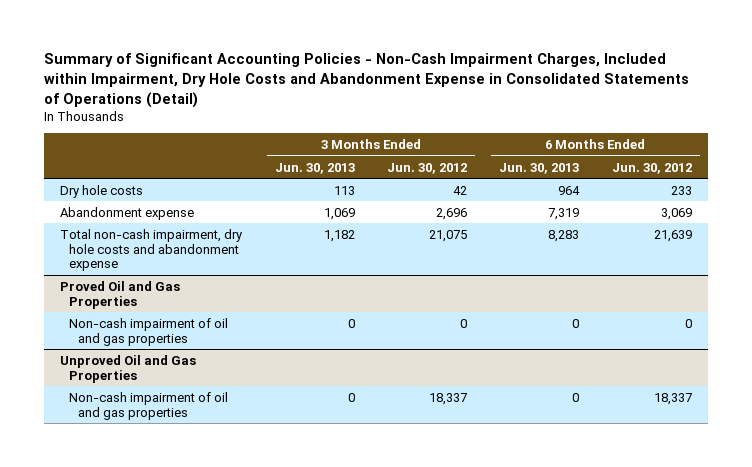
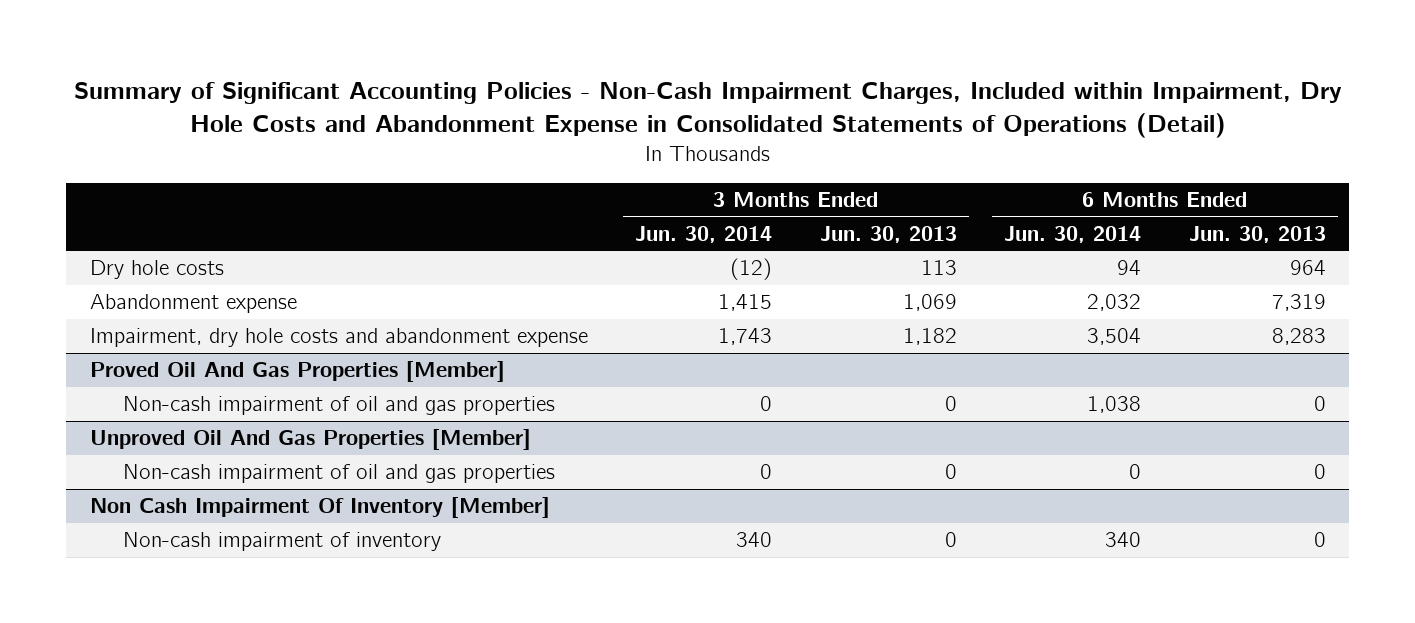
[386,162,467,174] Jun. 30, 2012 -> none
[611,162,692,174] Jun. 30, 2012 -> none
none -> [635,225,773,243] Jun. 30, 2014
none -> [1004,225,1142,243] Jun. 30, 2014
[60,228,243,272] Total non-cash impairment, dry hole costs and abandonment expense -> [89,328,588,348] Impairment, dry hole costs and abandonment expense
[60,280,181,309] Proved Oil and Gas Properties -> [89,361,505,383] Proved Oil And Gas Properties [Member]
[60,354,197,383] Unproved Oil and Gas Properties -> [89,429,531,451] Unproved Oil And Gas Properties [Member]
none -> [89,497,550,519] Non Cash Impairment Of Inventory [Member]
none -> [122,532,441,552] Non-cash impairment of inventory

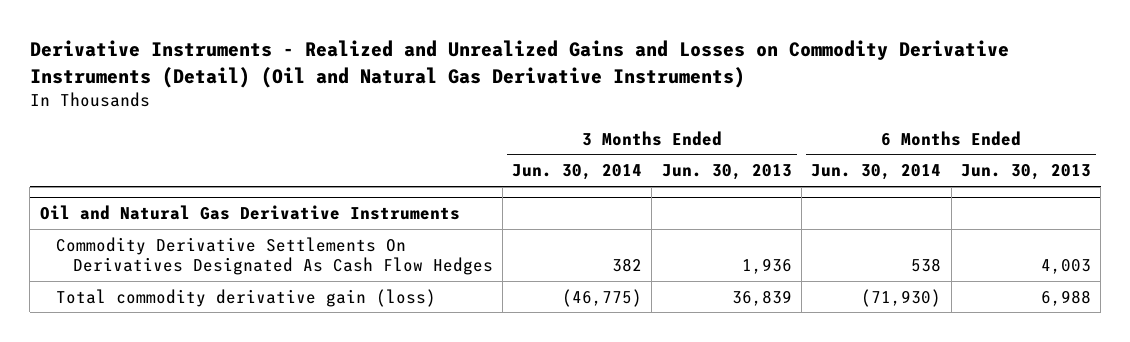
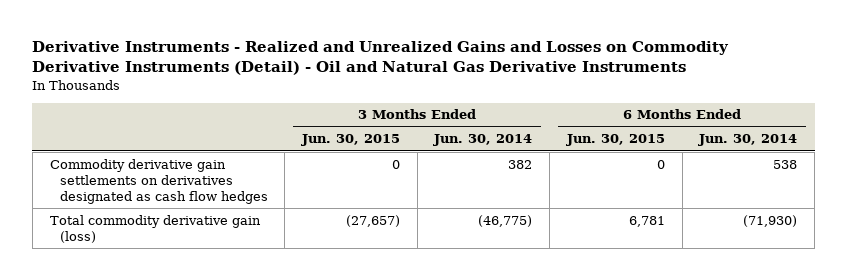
[29,40,1009,89] Derivative Instruments - Realized and Unrealized Gains and Losses on Commodity Derivative Instruments (Detail) (Oil and Natural Gas Derivative Instruments) -> [32,41,730,76] Derivative Instruments - Realized and Unrealized Gains and Losses on Commodity Derivative Instruments (Detail) - Oil and Natural Gas Derivative Instruments
[661,164,792,181] Jun. 30, 2013 -> none
[960,164,1091,181] Jun. 30, 2013 -> none
none -> [301,134,401,147] Jun. 30, 2015
none -> [565,134,665,147] Jun. 30, 2015
[39,204,460,220] Oil and Natural Gas Derivative Instruments -> none
[56,236,493,276] Commodity Derivative Settlements On Derivatives Designated As Cash Flow Hedges -> [49,158,268,205] Commodity derivative gain settlements on derivatives designated as cash flow hedges

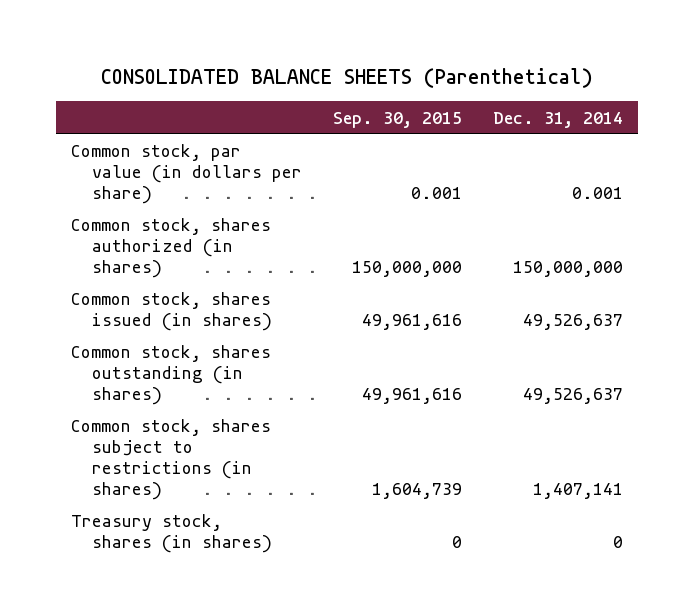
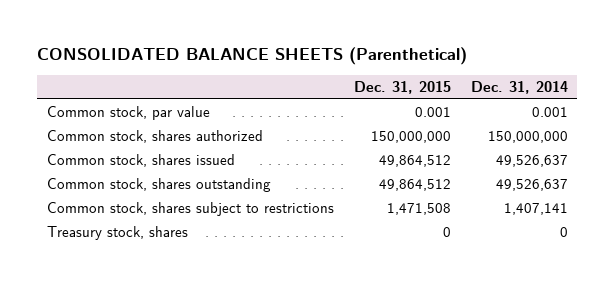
[333,111,463,128] Sep. 30, 2015 -> none
none -> [353,80,451,94] Dec. 31, 2015
[71,144,303,205] Common stock, par value (in dollars per share) -> [47,106,211,121] Common stock, par value
[71,218,272,279] Common stock, shares authorized (in shares) -> [47,130,264,144] Common stock, shares authorized
[71,292,273,332] Common stock, shares issued (in shares) -> [47,154,236,168] Common stock, shares issued
[71,345,272,406] Common stock, shares outstanding (in shares) -> [47,178,272,193] Common stock, shares outstanding
[71,419,272,501] Common stock, shares subject to restrictions (in shares) -> [47,202,335,217] Common stock, shares subject to restrictions
[71,514,273,554] Treasury stock, shares (in shares) -> [47,226,189,241] Treasury stock, shares

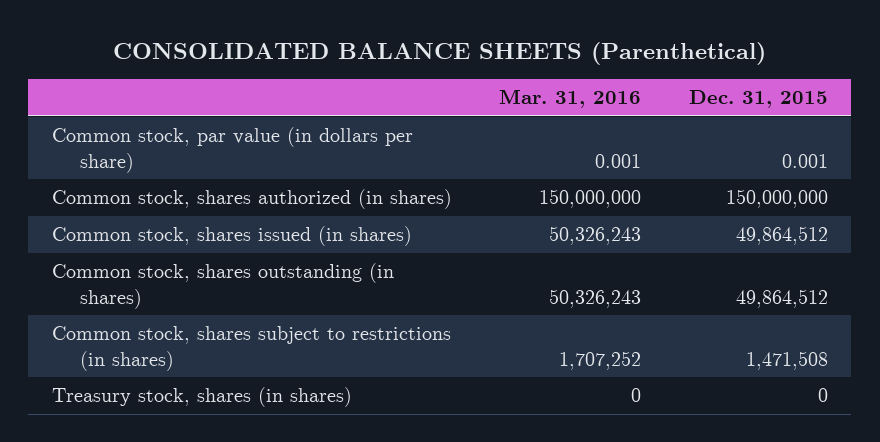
[470,80,568,94] Dec. 31, 2014 -> none
none -> [499,89,642,109] Mar. 31, 2016
[47,106,211,121] Common stock, par value -> [52,127,414,173] Common stock, par value (in dollars per share)
[47,130,264,144] Common stock, shares authorized -> [52,189,453,210] Common stock, shares authorized (in shares)
[47,154,236,168] Common stock, shares issued -> [52,226,413,247] Common stock, shares issued (in shares)
[47,178,272,193] Common stock, shares outstanding -> [52,263,395,309] Common stock, shares outstanding (in shares)
[47,202,335,217] Common stock, shares subject to restrictions -> [52,326,452,371] Common stock, shares subject to restrictions (in shares)
[47,226,189,241] Treasury stock, shares -> [52,387,353,408] Treasury stock, shares (in shares)

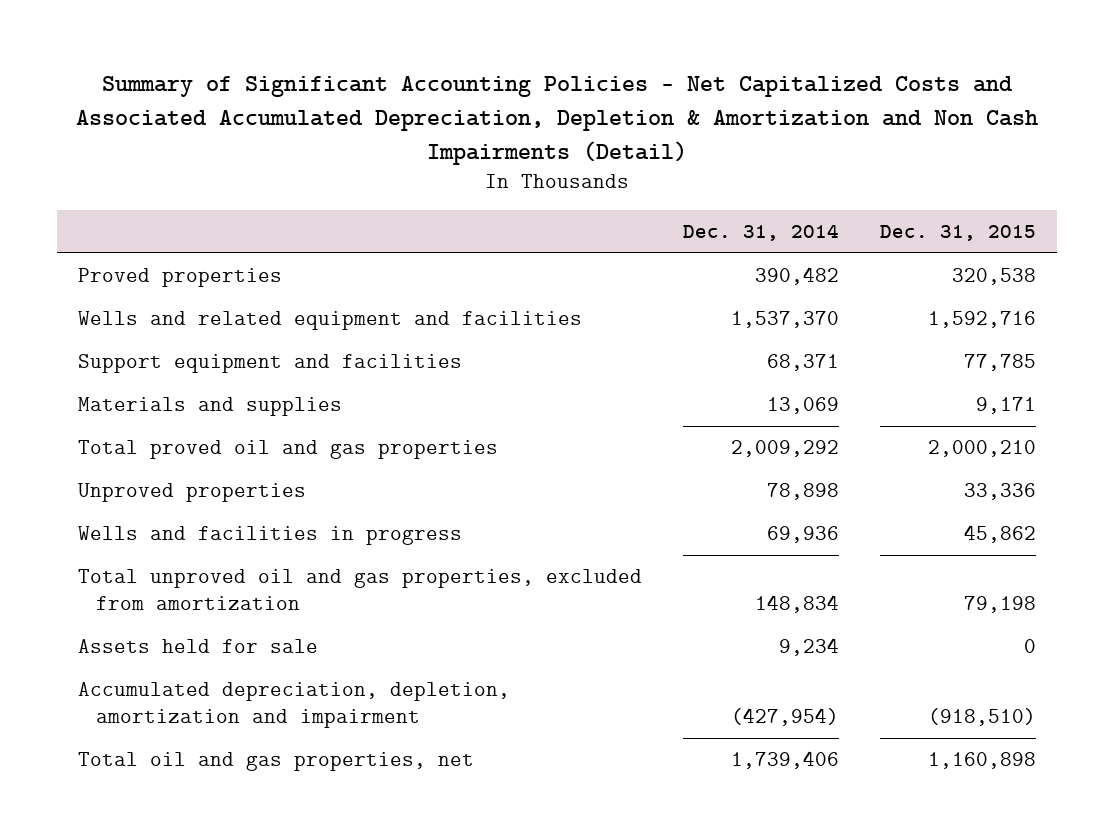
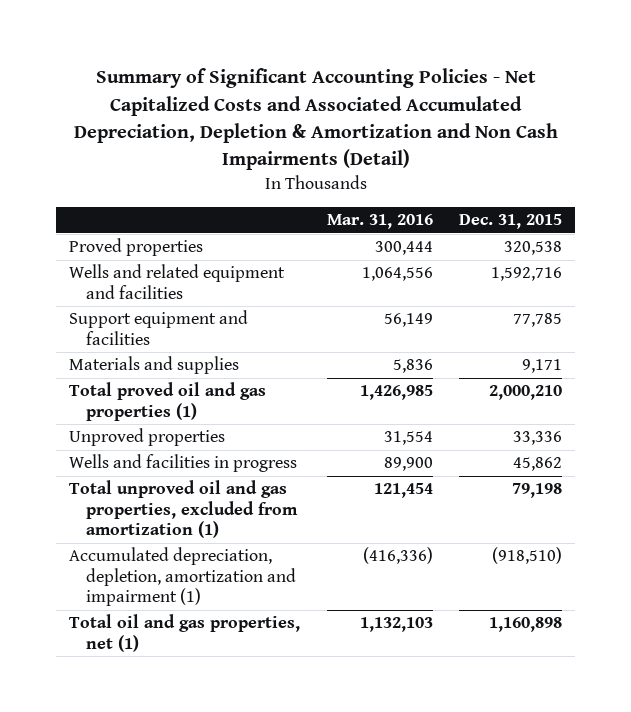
[683,223,840,241] Dec. 31, 2014 -> none
none -> [326,214,433,230] Mar. 31, 2016
[78,440,499,460] Total proved oil and gas properties -> [69,382,267,421] Total proved oil and gas properties (1)
[78,639,319,654] Assets held for sale -> none
[78,569,643,611] Total unproved oil and gas properties, excluded from amortization -> [69,480,299,539] Total unproved oil and gas properties, excluded from amortization (1)
[78,682,511,729] Accumulated depreciation, depletion, amortization and impairment -> [69,547,297,607] Accumulated depreciation, depletion, amortization and impairment (1)
[78,752,475,772] Total oil and gas properties, net -> [69,614,301,652] Total oil and gas properties, net (1)

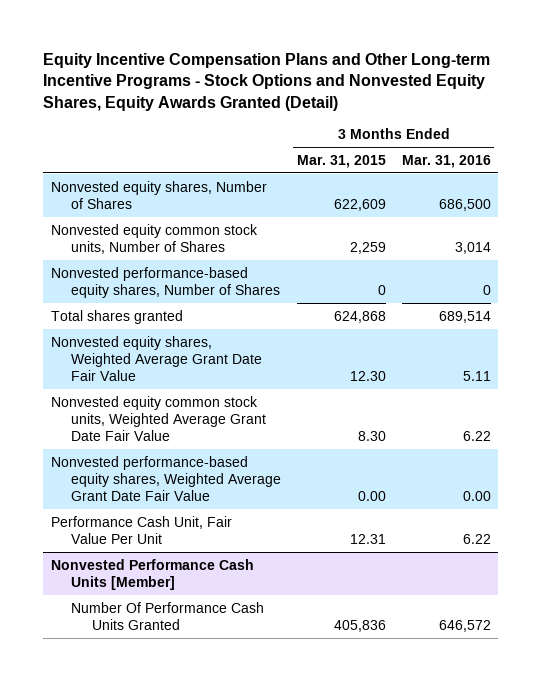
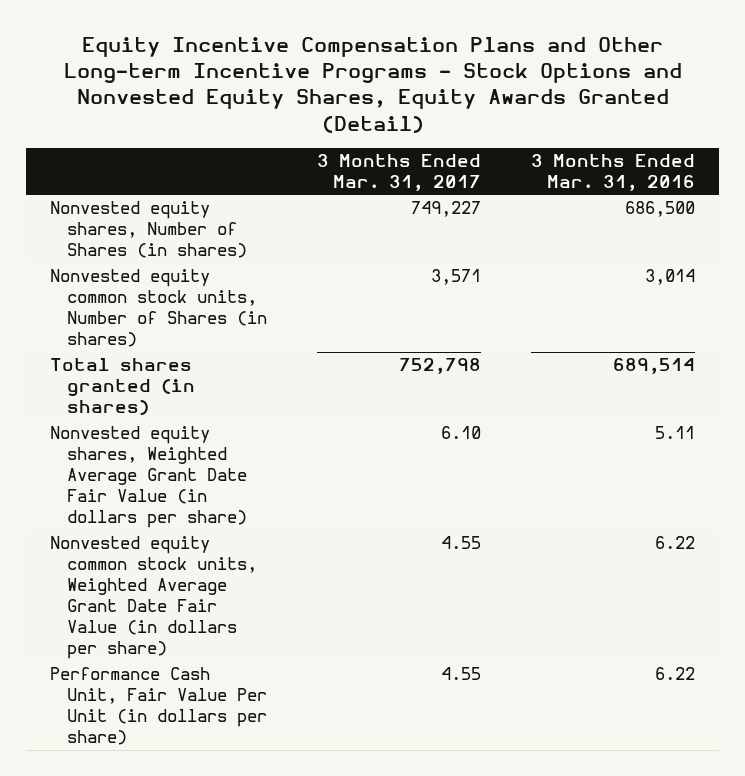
[296,154,386,168] Mar. 31, 2015 -> none
none -> [317,153,482,191] 3 Months Ended Mar. 31, 2017
[50,266,281,298] Nonvested performance-based equity shares, Number of Shares -> none
[50,455,282,501] Nonvested performance-based equity shares, Weighted Average Grant Date Fair Value -> none
[50,558,254,590] Nonvested Performance Cash Units [Member] -> none
[71,601,265,630] Number Of Performance Cash Units Granted -> none
[50,180,267,209] Nonvested equity shares, Number of Shares -> [50,201,248,259] Nonvested equity shares, Number of Shares (in shares)
[50,223,258,254] Nonvested equity common stock units, Number of Shares -> [50,269,268,348] Nonvested equity common stock units, Number of Shares (in shares)
[50,309,183,324] Total shares granted -> [50,358,196,416] Total shares granted (in shares)
[50,335,263,381] Nonvested equity shares, Weighted Average Grant Date Fair Value -> [50,426,248,529] Nonvested equity shares, Weighted Average Grant Date Fair Value (in dollars per share)
[50,395,267,441] Nonvested equity common stock units, Weighted Average Grant Date Fair Value -> [50,536,258,660] Nonvested equity common stock units, Weighted Average Grant Date Fair Value (in dollars per share)
[50,515,232,544] Performance Cash Unit, Fair Value Per Unit -> [50,667,268,746] Performance Cash Unit, Fair Value Per Unit (in dollars per share)

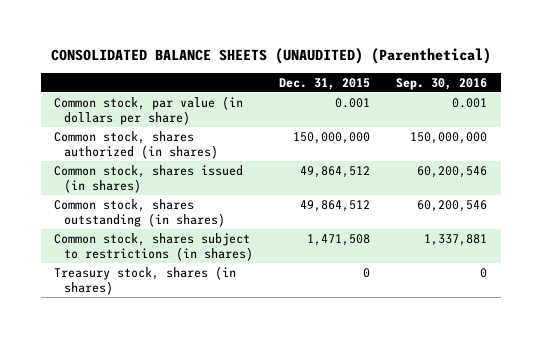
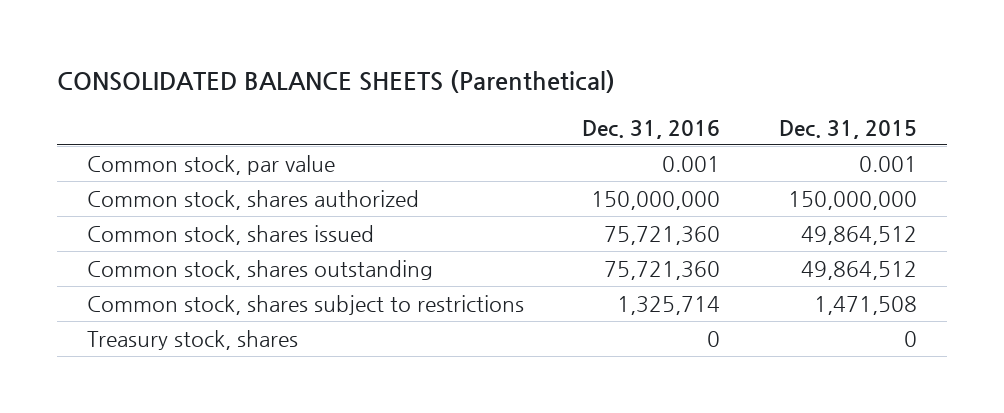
[50,48,491,65] CONSOLIDATED BALANCE SHEETS (UNAUDITED) (Parenthetical) -> [57,70,616,94] CONSOLIDATED BALANCE SHEETS (Parenthetical)
[396,77,488,90] Sep. 30, 2016 -> none
none -> [582,119,721,139] Dec. 31, 2016
[53,95,243,126] Common stock, par value (in dollars per share) -> [86,154,335,175] Common stock, par value
[53,130,218,160] Common stock, shares authorized (in shares) -> [86,189,419,210] Common stock, shares authorized
[53,164,243,194] Common stock, shares issued (in shares) -> [86,224,374,245] Common stock, shares issued
[53,198,225,228] Common stock, shares outstanding (in shares) -> [86,259,433,280] Common stock, shares outstanding
[53,232,253,262] Common stock, shares subject to restrictions (in shares) -> [86,294,524,315] Common stock, shares subject to restrictions
[53,265,236,296] Treasury stock, shares (in shares) -> [86,329,298,350] Treasury stock, shares

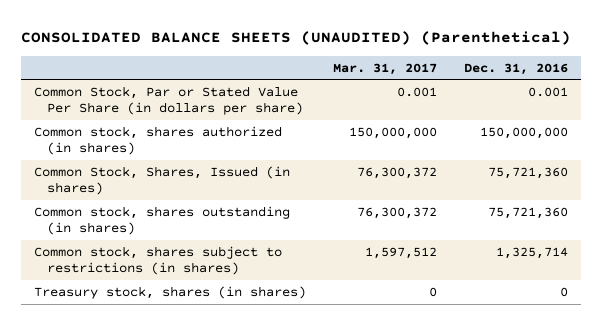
[57,70,616,94] CONSOLIDATED BALANCE SHEETS (Parenthetical) -> [20,31,571,46] CONSOLIDATED BALANCE SHEETS (UNAUDITED) (Parenthetical)
[779,119,918,139] Dec. 31, 2015 -> none
none -> [332,62,437,75] Mar. 31, 2017
[86,154,335,175] Common stock, par value -> [33,85,303,116] Common Stock, Par or Stated Value Per Share (in dollars per share)
[86,189,419,210] Common stock, shares authorized -> [33,125,282,156] Common stock, shares authorized (in shares)
[86,224,374,245] Common stock, shares issued -> [33,165,290,196] Common Stock, Shares, Issued (in shares)
[86,259,433,280] Common stock, shares outstanding -> [33,205,290,236] Common stock, shares outstanding (in shares)
[86,294,524,315] Common stock, shares subject to restrictions -> [33,245,282,276] Common stock, shares subject to restrictions (in shares)
[86,329,298,350] Treasury stock, shares -> [33,285,306,299] Treasury stock, shares (in shares)

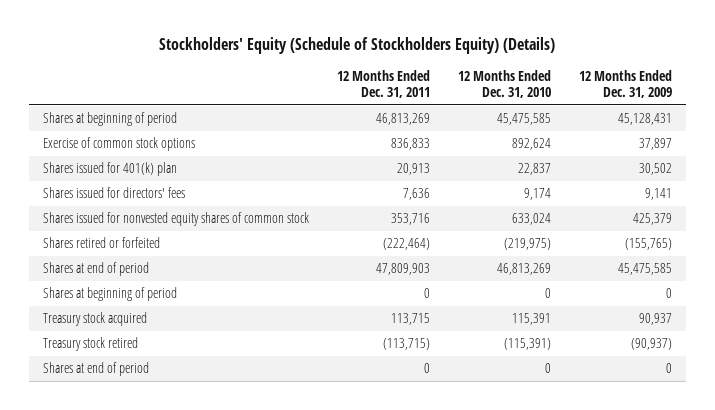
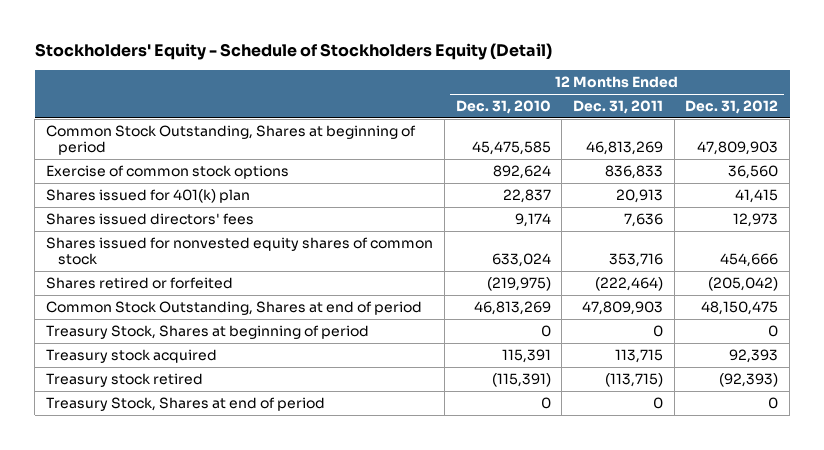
[159,36,556,54] Stockholders' Equity (Schedule of Stockholders Equity) (Details) -> [34,43,552,61] Stockholders' Equity - Schedule of Stockholders Equity (Detail)
[579,69,673,98] 12 Months Ended Dec. 31, 2009 -> none
none -> [685,100,779,115] Dec. 31, 2012
[42,112,177,127] Shares at beginning of period -> [46,124,417,156] Common Stock Outstanding, Shares at beginning of period
[42,187,185,199] Shares issued for directors' fees -> [46,212,255,225] Shares issued directors' fees
[42,262,149,277] Shares at end of period -> [46,300,423,315] Common Stock Outstanding, Shares at end of period
[42,287,177,302] Shares at beginning of period -> [46,324,370,339] Treasury Stock, Shares at beginning of period
[42,362,149,377] Shares at end of period -> [46,396,326,411] Treasury Stock, Shares at end of period

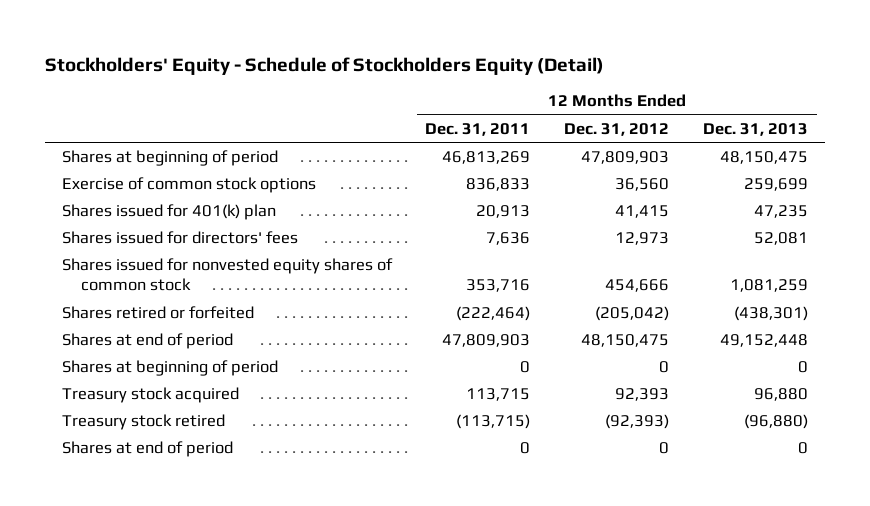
[455,100,551,115] Dec. 31, 2010 -> none
none -> [703,122,809,136] Dec. 31, 2013
[46,124,417,156] Common Stock Outstanding, Shares at beginning of period -> [61,150,278,167] Shares at beginning of period
[46,212,255,225] Shares issued directors' fees -> [61,231,298,245] Shares issued for directors' fees
[46,300,423,315] Common Stock Outstanding, Shares at end of period -> [61,333,233,350] Shares at end of period
[46,324,370,339] Treasury Stock, Shares at beginning of period -> [61,360,278,377] Shares at beginning of period
[46,396,326,411] Treasury Stock, Shares at end of period -> [61,441,233,458] Shares at end of period

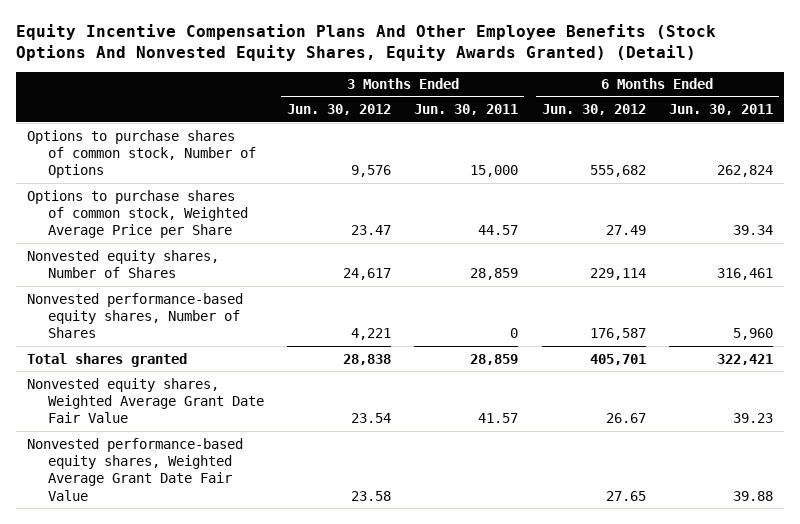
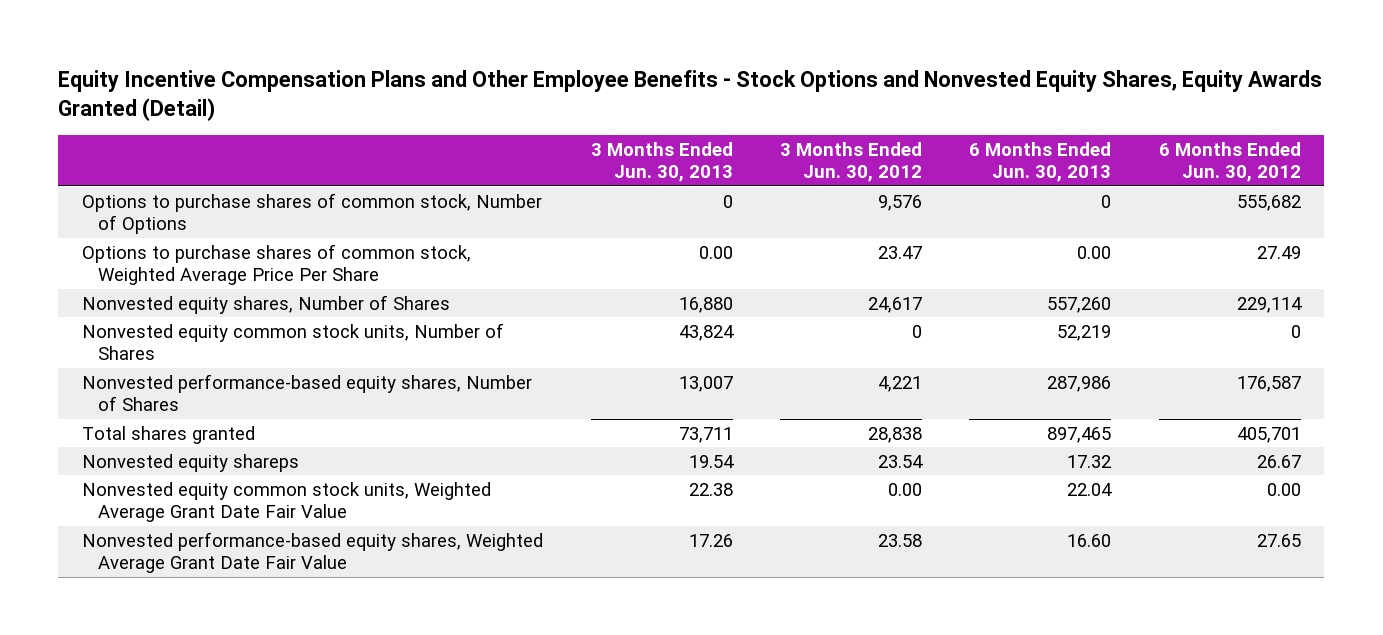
[15,23,716,61] Equity Incentive Compensation Plans And Other Employee Benefits (Stock Options And Nonvested Equity Shares, Equity Awards Granted) (Detail) -> [58,70,1323,122] Equity Incentive Compensation Plans and Other Employee Benefits - Stock Options and Nonvested Equity Shares, Equity Awards Granted (Detail)
[414,104,519,116] Jun. 30, 2011 -> none
[668,104,773,116] Jun. 30, 2011 -> none
none -> [590,141,733,183] 3 Months Ended Jun. 30, 2013
none -> [969,141,1112,183] 6 Months Ended Jun. 30, 2013
[27,189,248,239] Options to purchase shares of common stock, Weighted Average Price per Share -> [82,243,472,286] Options to purchase shares of common stock, Weighted Average Price Per Share
none -> [82,322,505,361] Nonvested equity common stock units, Number of Shares
[27,377,264,424] Nonvested equity shares, Weighted Average Grant Date Fair Value -> [82,453,300,472] Nonvested equity shareps
none -> [82,481,492,523] Nonvested equity common stock units, Weighted Average Grant Date Fair Value

